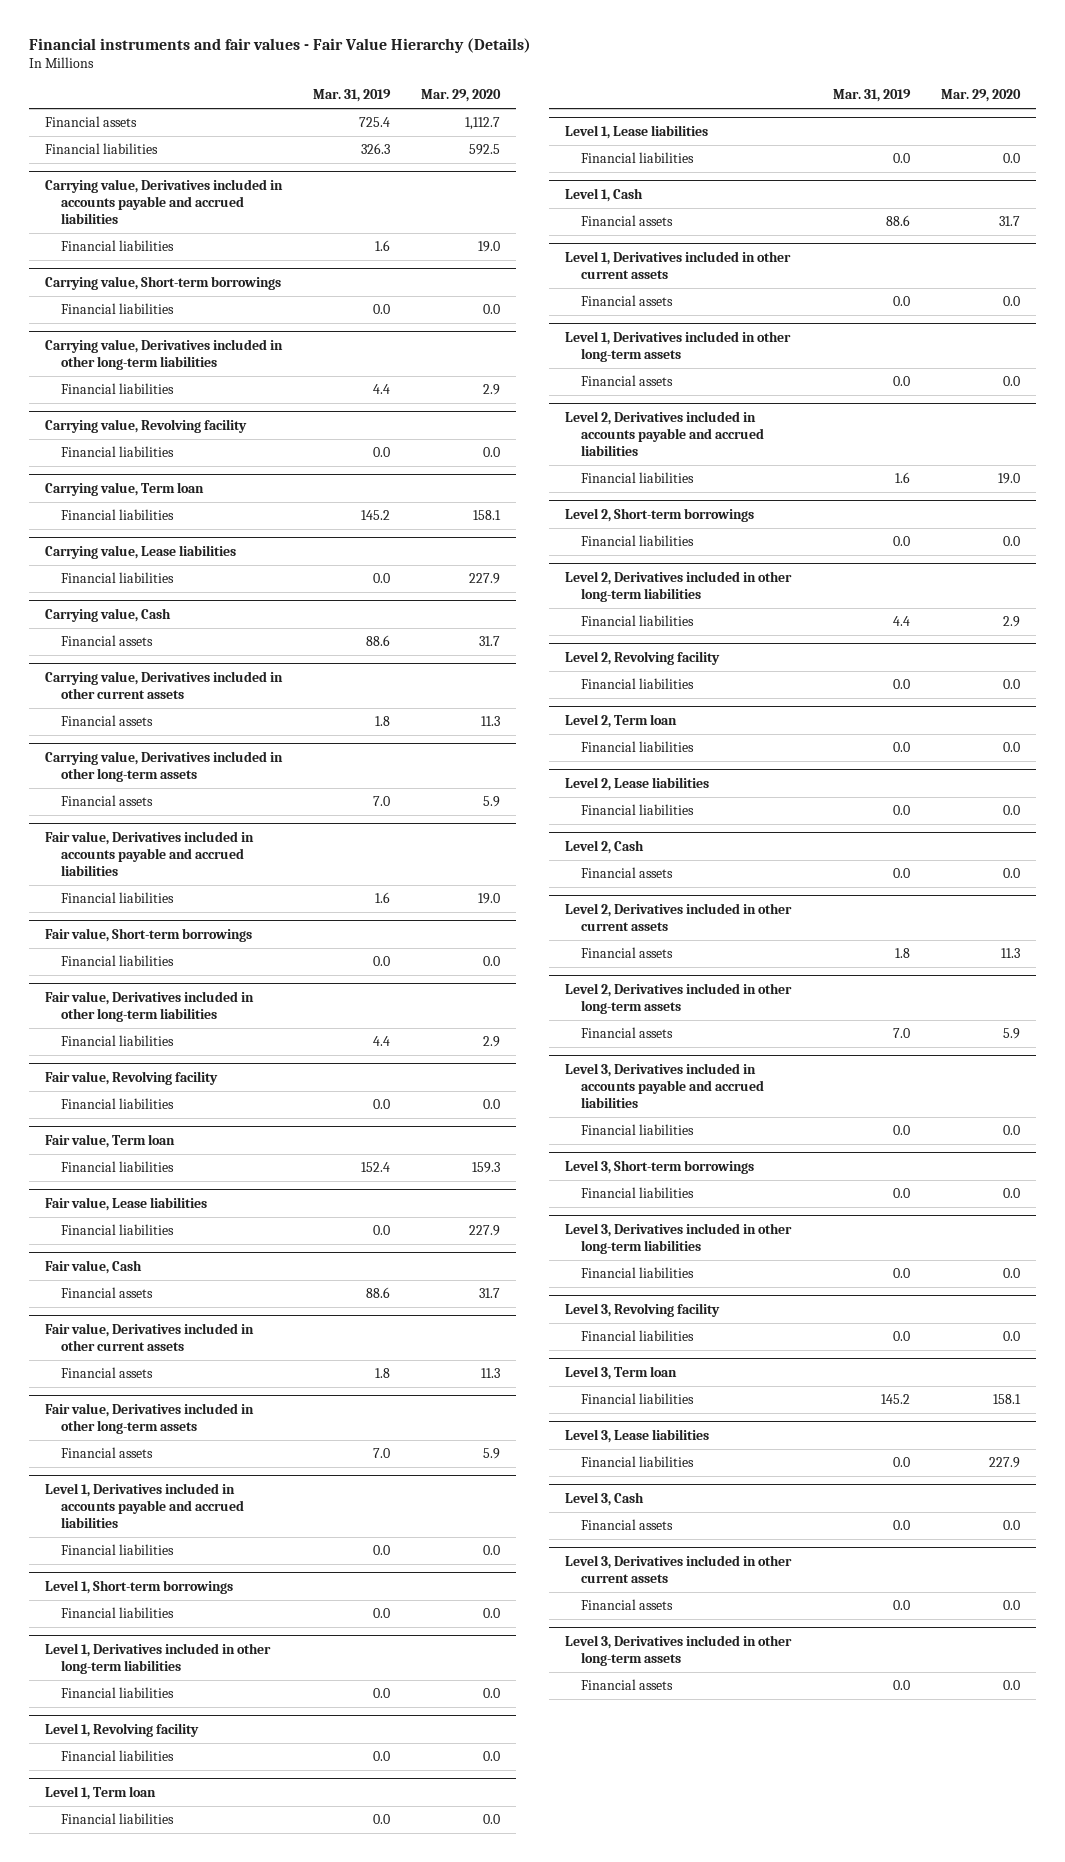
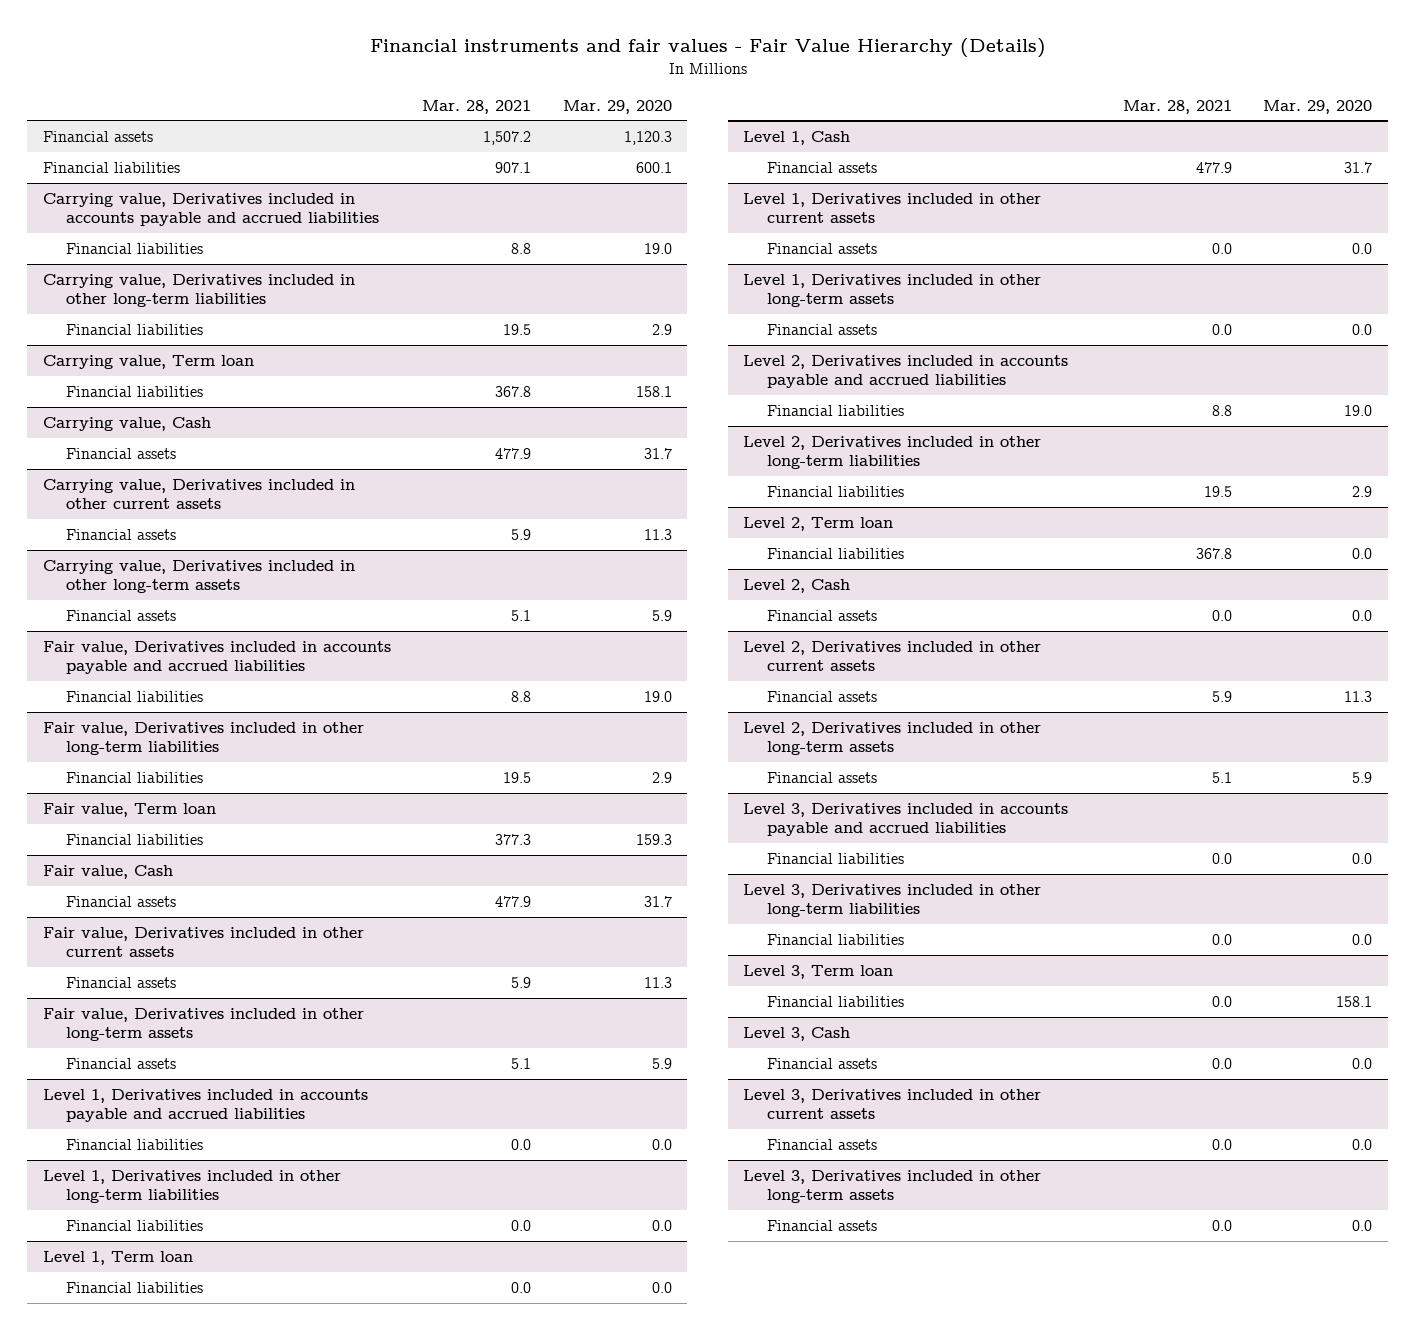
[312,89,391,103] Mar. 31, 2019 -> none
none -> [422,99,532,114] Mar. 28, 2021
[465,117,501,131] 1,112.7 -> [623,130,672,145] 1,120.3
[469,144,501,156] 592.5 -> [635,161,672,173] 600.1
[44,275,281,290] Carrying value, Short-term borrowings -> none
[61,303,175,315] Financial liabilities -> none
[44,418,247,433] Carrying value, Revolving facility -> none
[61,446,175,458] Financial liabilities -> none
[44,544,236,559] Carrying value, Lease liabilities -> none
[61,572,175,584] Financial liabilities -> none
[44,927,252,942] Fair value, Short-term borrowings -> none
[61,955,175,967] Financial liabilities -> none
[44,1070,218,1085] Fair value, Revolving facility -> none
[61,1098,175,1110] Financial liabilities -> none
[44,1196,207,1211] Fair value, Lease liabilities -> none
[61,1224,175,1236] Financial liabilities -> none
[44,1579,233,1594] Level 1, Short-term borrowings -> none
[61,1607,175,1619] Financial liabilities -> none
[44,1722,199,1737] Level 1, Revolving facility -> none
[61,1750,175,1762] Financial liabilities -> none
[564,124,708,139] Level 1, Lease liabilities -> none
[580,152,694,164] Financial liabilities -> none
[564,507,754,522] Level 2, Short-term borrowings -> none
[580,535,694,547] Financial liabilities -> none
[564,650,720,665] Level 2, Revolving facility -> none
[580,678,694,690] Financial liabilities -> none
[564,776,709,791] Level 2, Lease liabilities -> none
[580,804,694,816] Financial liabilities -> none
[564,1159,754,1174] Level 3, Short-term borrowings -> none
[580,1187,694,1199] Financial liabilities -> none
[564,1302,720,1317] Level 3, Revolving facility -> none
[580,1330,694,1342] Financial liabilities -> none
[564,1428,709,1443] Level 3, Lease liabilities -> none
[580,1456,694,1468] Financial liabilities -> none

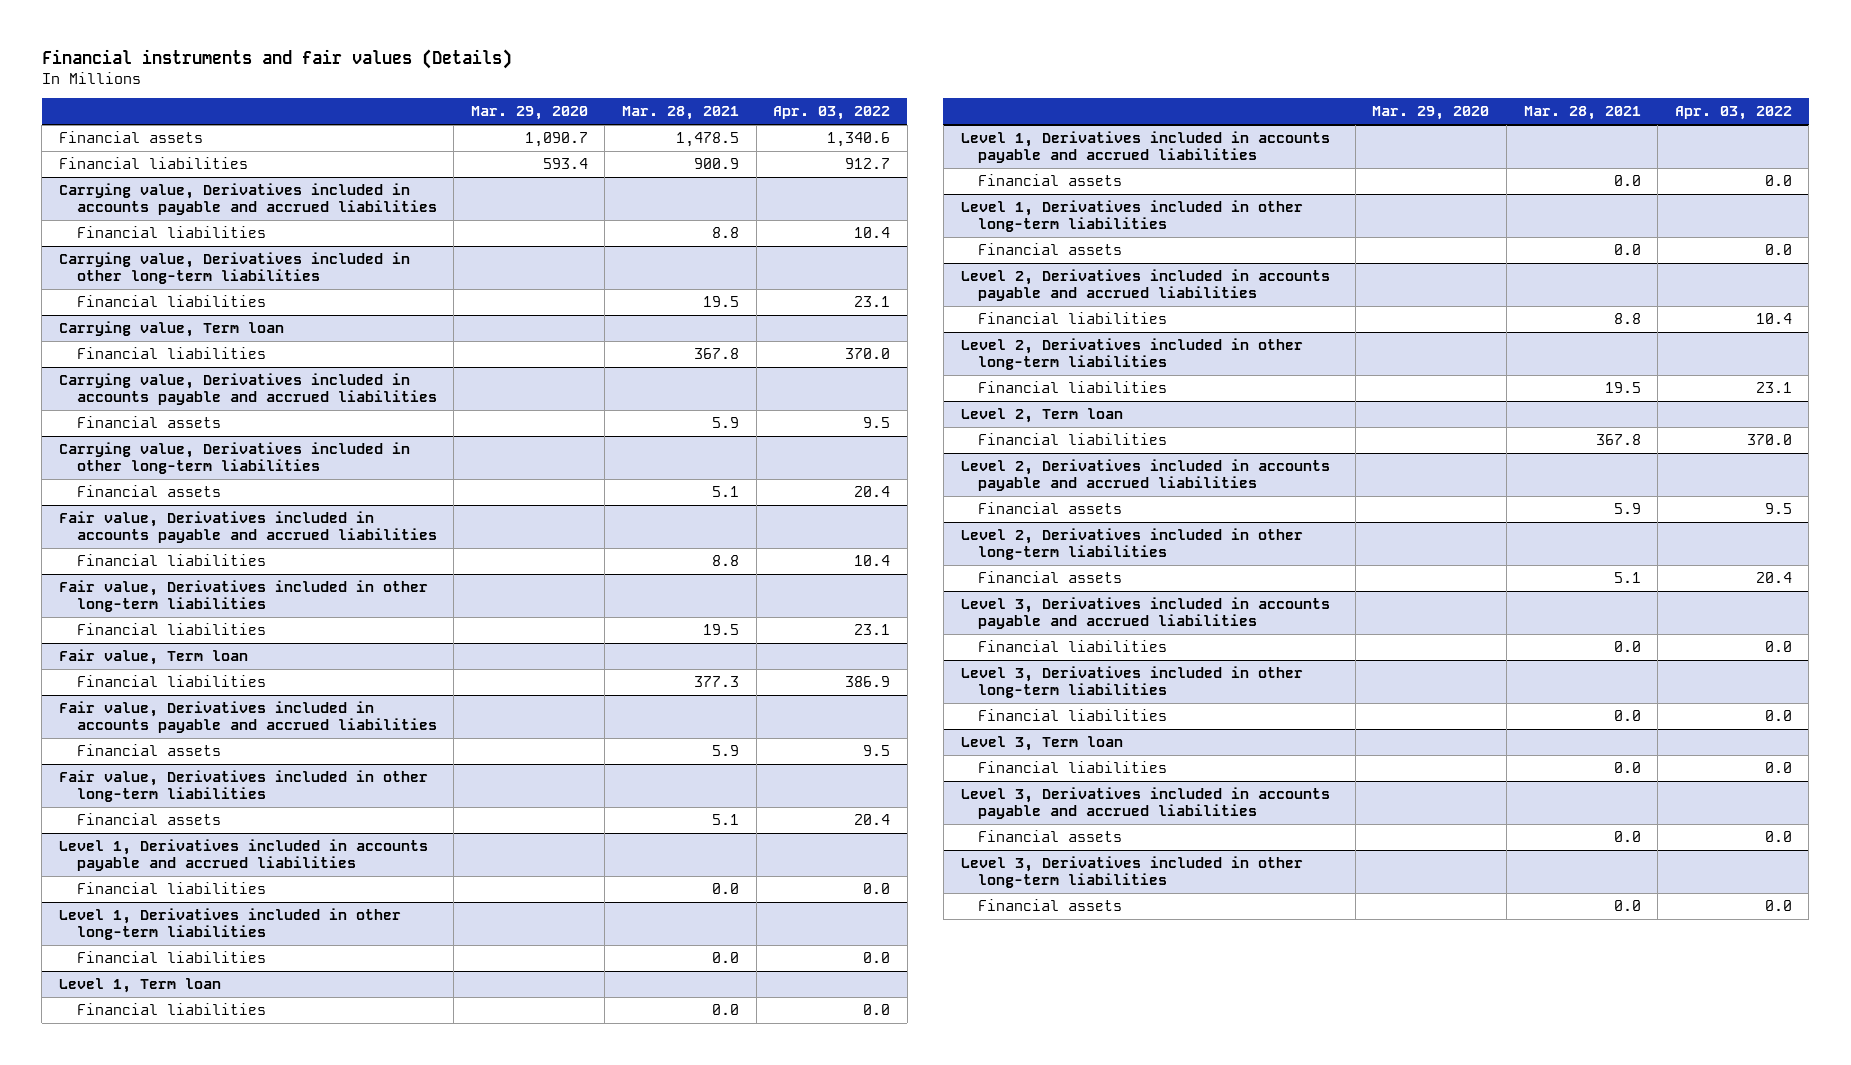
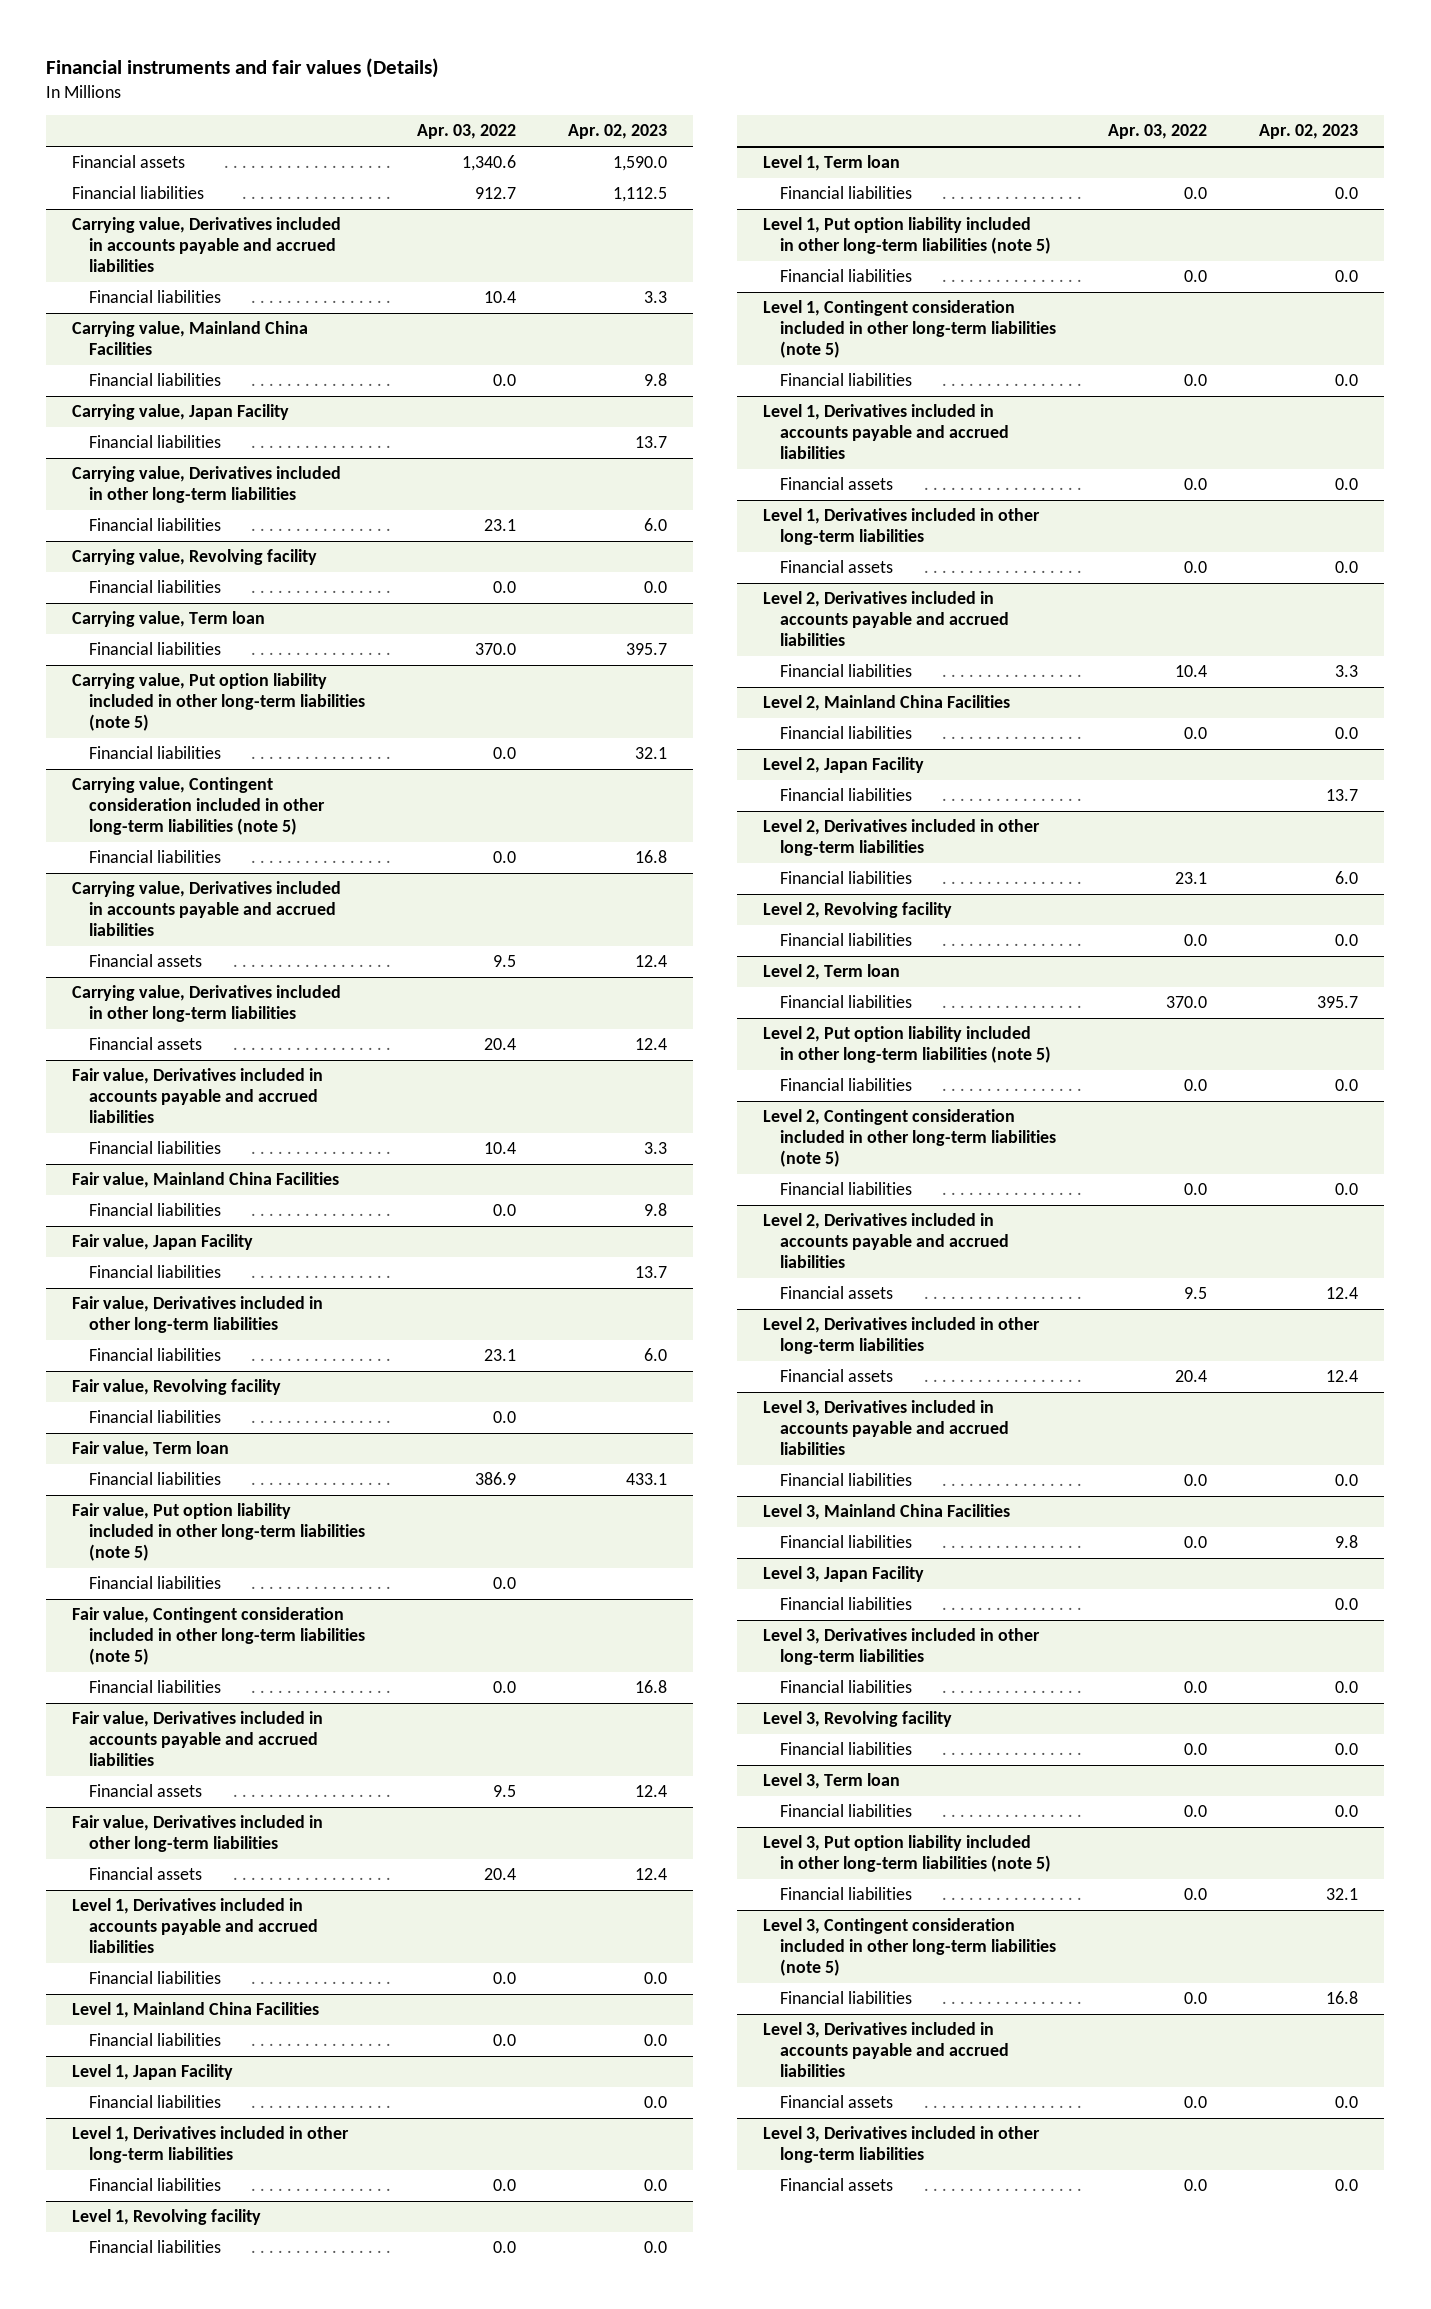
[470,106,588,121] Mar. 29, 2020 -> none
[622,106,740,121] Mar. 28, 2021 -> none
none -> [568,124,668,140] Apr. 02, 2023
none -> [72,321,309,356] Carrying value, Mainland China Facilities
none -> [89,373,222,387] Financial liabilities
none -> [72,404,290,421] Carrying value, Japan Facility
none -> [89,435,222,449] Financial liabilities
none -> [72,549,318,566] Carrying value, Revolving facility
none -> [89,580,222,594] Financial liabilities
none -> [72,673,366,731] Carrying value, Put option liability included in other long-term liabilities (note 5)
none -> [89,746,222,760] Financial liabilities
none -> [72,777,326,835] Carrying value, Contingent consideration included in other long-term liabilities (note 5)
none -> [89,850,222,864] Financial liabilities
none -> [72,1172,340,1189] Fair value, Mainland China Facilities
none -> [89,1203,222,1217] Financial liabilities
none -> [72,1234,254,1251] Fair value, Japan Facility
none -> [89,1265,222,1279] Financial liabilities
none -> [72,1379,282,1396] Fair value, Revolving facility
none -> [89,1410,222,1424] Financial liabilities
none -> [72,1503,366,1561] Fair value, Put option liability included in other long-term liabilities (note 5)
none -> [89,1576,222,1590] Financial liabilities
none -> [72,1607,366,1665] Fair value, Contingent consideration included in other long-term liabilities (note 5)
none -> [89,1680,222,1694] Financial liabilities
none -> [72,2002,320,2019] Level 1, Mainland China Facilities
none -> [89,2033,222,2047] Financial liabilities
none -> [72,2064,234,2081] Level 1, Japan Facility
none -> [89,2095,222,2109] Financial liabilities
none -> [72,2209,262,2226] Level 1, Revolving facility
none -> [89,2240,222,2254] Financial liabilities
none -> [763,217,1052,255] Level 1, Put option liability included in other long-term liabilities (note 5)
none -> [780,269,913,283] Financial liabilities
none -> [763,300,1057,358] Level 1, Contingent consideration included in other long-term liabilities (note 5)
none -> [780,373,913,387] Financial liabilities
none -> [763,695,1011,712] Level 2, Mainland China Facilities
none -> [780,726,913,740] Financial liabilities
none -> [763,757,925,774] Level 2, Japan Facility
none -> [780,788,913,802] Financial liabilities
none -> [763,902,953,919] Level 2, Revolving facility
none -> [780,933,913,947] Financial liabilities
none -> [763,1026,1052,1064] Level 2, Put option liability included in other long-term liabilities (note 5)
none -> [780,1078,913,1092] Financial liabilities
none -> [763,1109,1057,1167] Level 2, Contingent consideration included in other long-term liabilities (note 5)
none -> [780,1182,913,1196] Financial liabilities
none -> [763,1504,1011,1521] Level 3, Mainland China Facilities
none -> [780,1535,913,1549] Financial liabilities
none -> [763,1566,925,1583] Level 3, Japan Facility
none -> [780,1597,913,1611] Financial liabilities
none -> [763,1711,953,1728] Level 3, Revolving facility
none -> [780,1742,913,1756] Financial liabilities
none -> [763,1835,1052,1873] Level 3, Put option liability included in other long-term liabilities (note 5)
none -> [780,1887,913,1901] Financial liabilities
none -> [763,1918,1057,1976] Level 3, Contingent consideration included in other long-term liabilities (note 5)
none -> [780,1991,913,2005] Financial liabilities

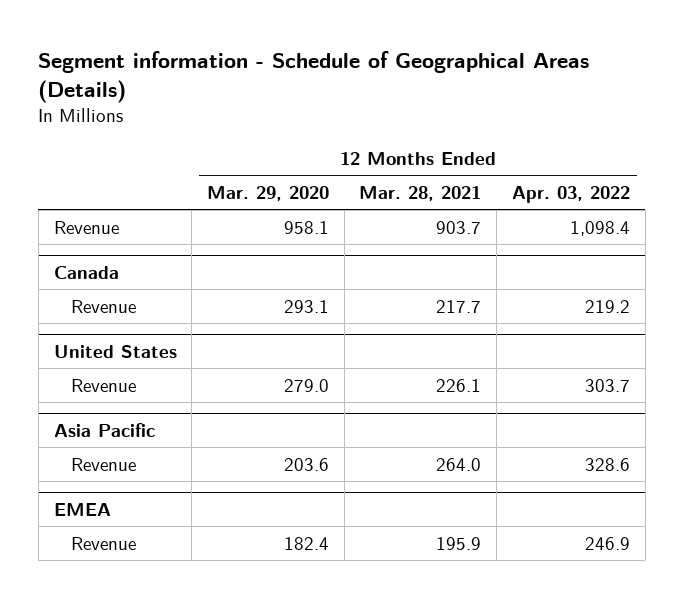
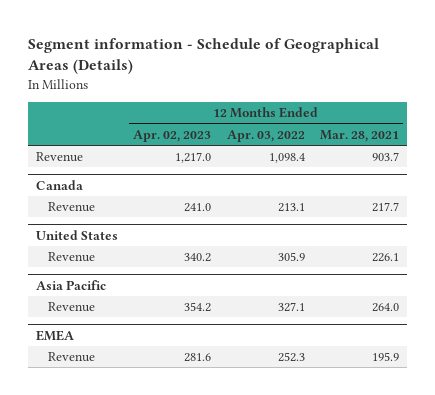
[207,185,330,201] Mar. 29, 2020 -> none
none -> [133,129,212,142] Apr. 02, 2023
[584,299,630,313] 219.2 -> [277,203,305,213] 213.1
[584,378,630,392] 303.7 -> [277,252,305,262] 305.9
[584,457,630,471] 328.6 -> [277,302,305,313] 327.1
[584,536,630,550] 246.9 -> [277,352,305,363] 252.3

